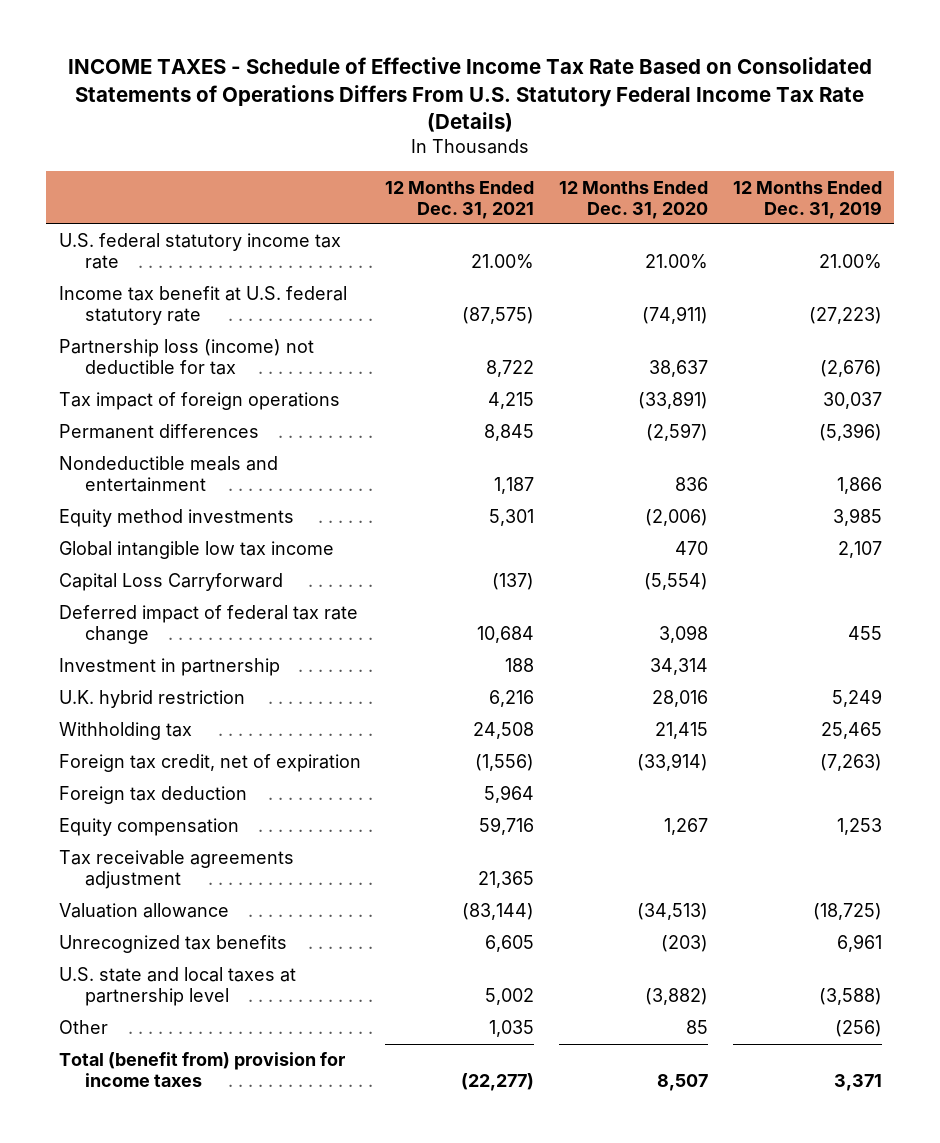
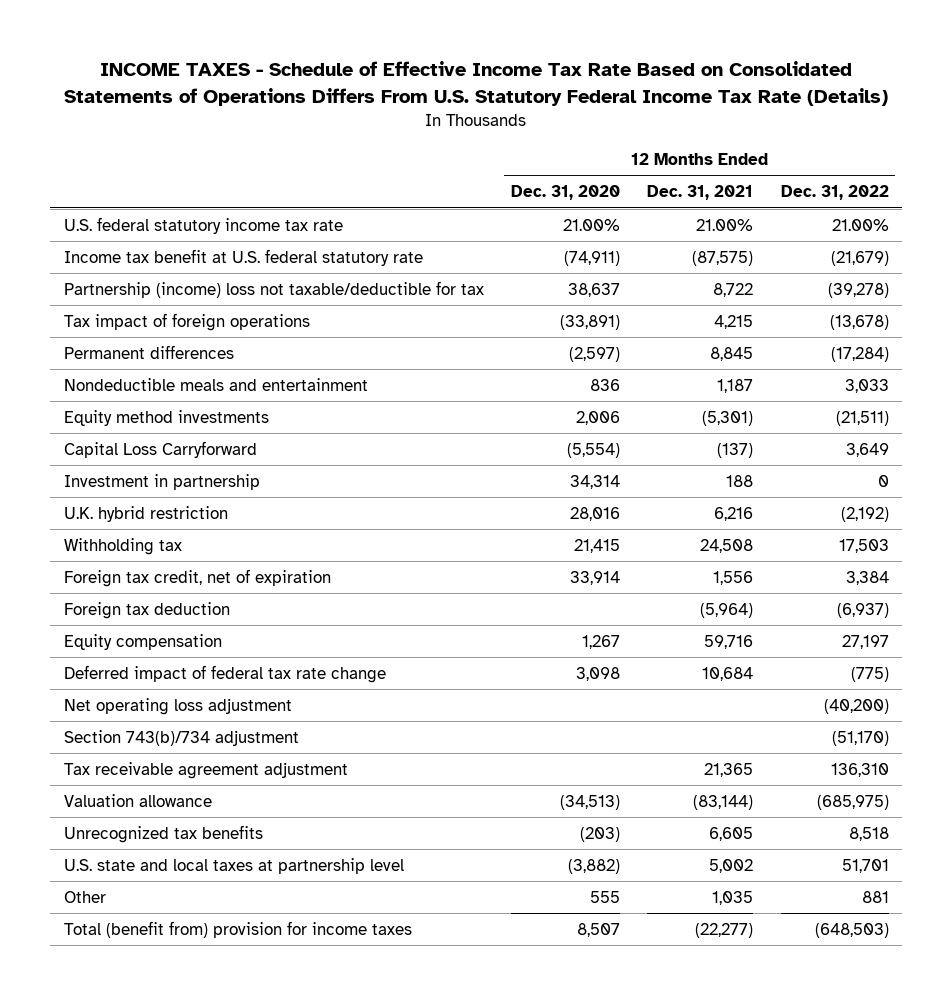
[732,180,882,219] 12 Months Ended Dec. 31, 2019 -> none
none -> [780,185,889,201] Dec. 31, 2022
[58,339,314,376] Partnership loss (income) not deductible for tax -> [63,280,484,298] Partnership (income) loss not taxable/deductible for tax
[58,541,334,560] Global intangible low tax income -> none
[489,509,535,527] 5,301 -> [702,410,754,426] (5,301)
[645,509,709,527] (2,006) -> [575,410,620,425] 2,006
[475,754,535,772] (1,556) -> [713,570,754,585] 1,556
[637,753,709,772] (33,914) -> [569,570,620,585] 33,914
[484,785,535,804] 5,964 -> [700,602,754,618] (5,964)
[58,605,358,645] Deferred impact of federal tax rate change -> [63,664,386,683] Deferred impact of federal tax rate change
none -> [63,697,292,715] Net operating loss adjustment
none -> [63,729,299,746] Section 743(b)/734 adjustment
[58,850,294,890] Tax receivable agreements adjustment -> [63,761,348,779] Tax receivable agreement adjustment
[686,1020,709,1035] 85 -> [589,890,620,903] 555

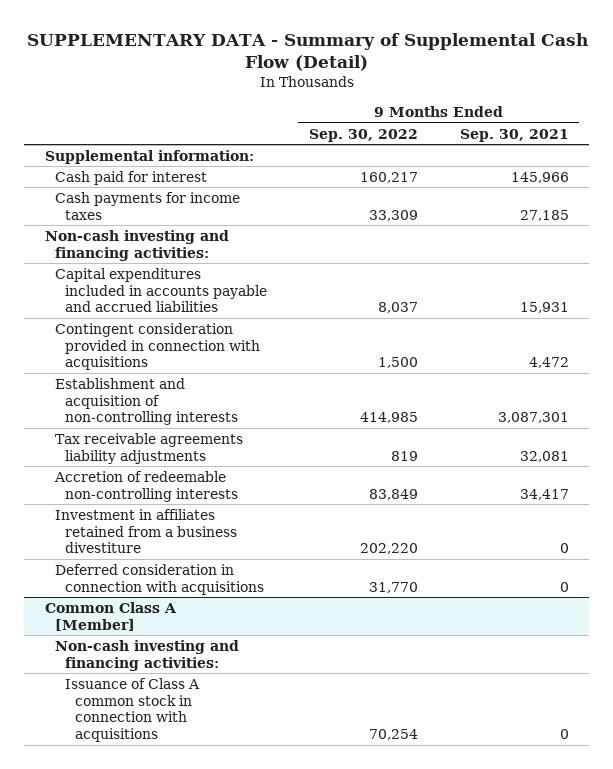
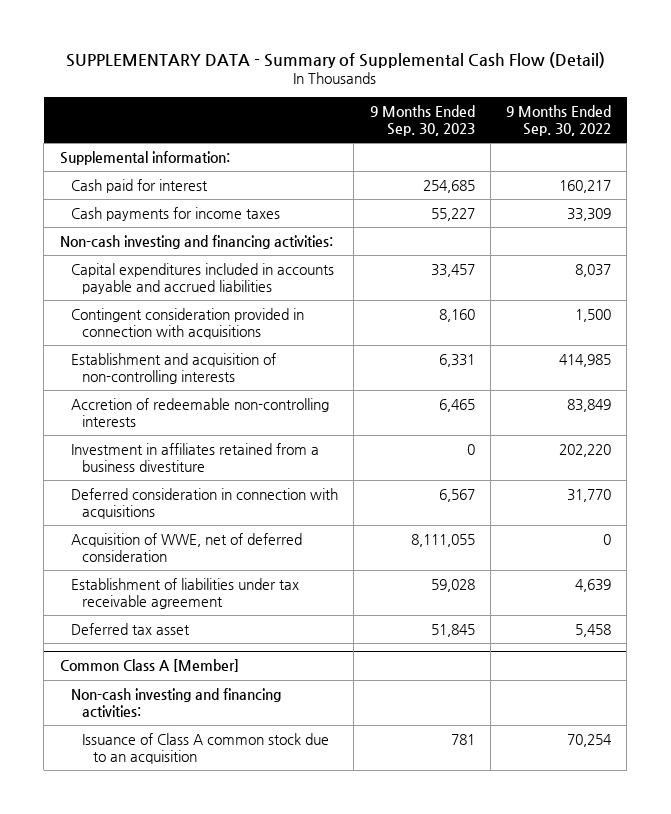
[459,128,569,142] Sep. 30, 2021 -> none
none -> [369,104,475,136] 9 Months Ended Sep. 30, 2023
[54,432,243,464] Tax receivable agreements liability adjustments -> none
none -> [70,532,302,562] Acquisition of WWE, net of deferred consideration
none -> [70,577,299,609] Establishment of liabilities under tax receivable agreement
none -> [70,622,190,635] Deferred tax asset
[65,677,201,743] Issuance of Class A common stock in connection with acquisitions -> [82,732,330,764] Issuance of Class A common stock due to an acquisition

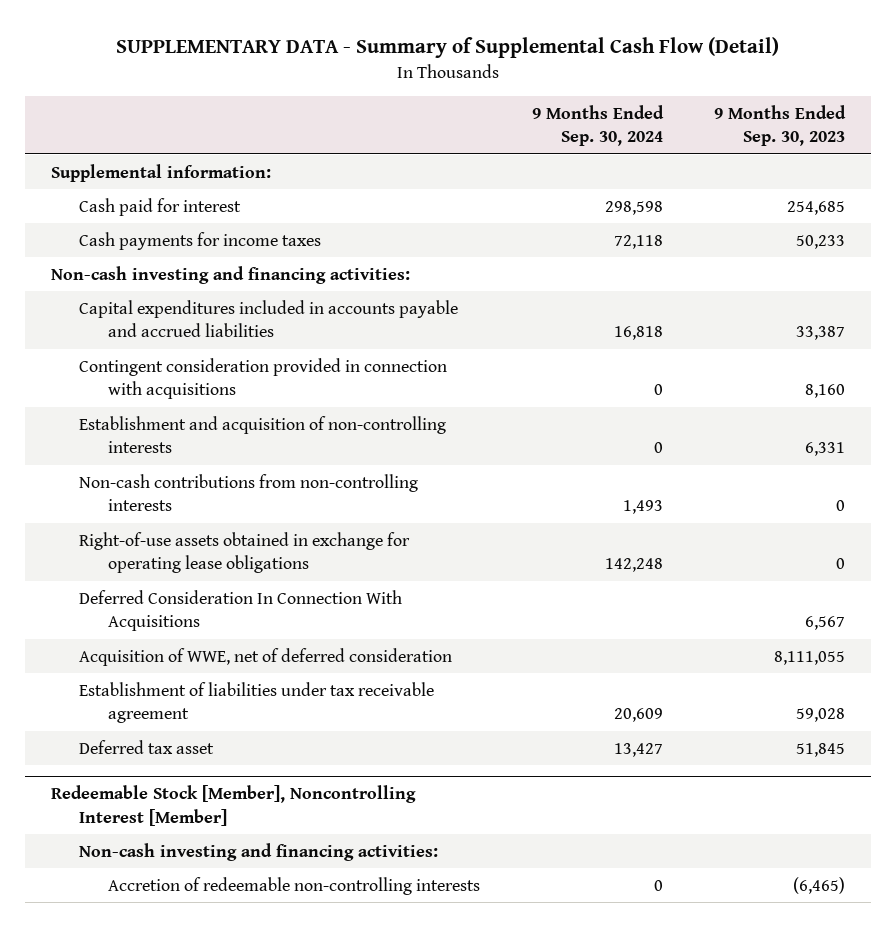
[506,104,612,136] 9 Months Ended Sep. 30, 2022 -> none
none -> [531,104,664,147] 9 Months Ended Sep. 30, 2024
[430,207,475,221] 55,227 -> [796,234,846,249] 50,233
[430,263,475,277] 33,457 -> [796,326,846,341] 33,387
[70,397,329,427] Accretion of redeemable non-controlling interests -> none
[70,442,319,472] Investment in affiliates retained from a business divestiture -> none
none -> [79,473,419,512] Non-cash contributions from non-controlling interests
none -> [79,531,411,574] Right-of-use assets obtained in exchange for operating lease obligations
[70,487,338,519] Deferred consideration in connection with acquisitions -> [79,589,403,632] Deferred Consideration In Connection With Acquisitions
[59,659,239,673] Common Class A [Member] -> none
none -> [50,785,416,827] Redeemable Stock [Member], Noncontrolling Interest [Member]
[82,732,330,764] Issuance of Class A common stock due to an acquisition -> none
none -> [108,876,481,895] Accretion of redeemable non-controlling interests

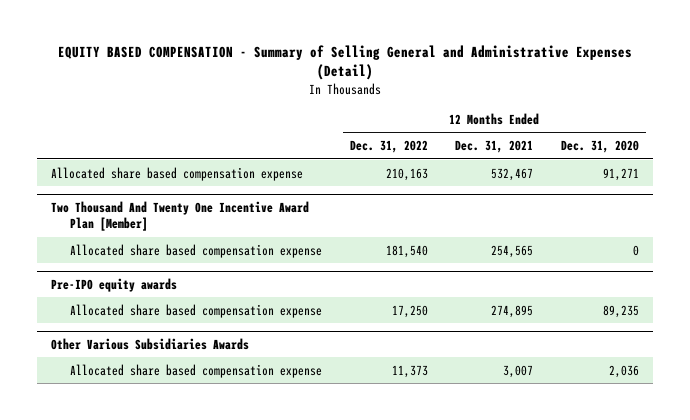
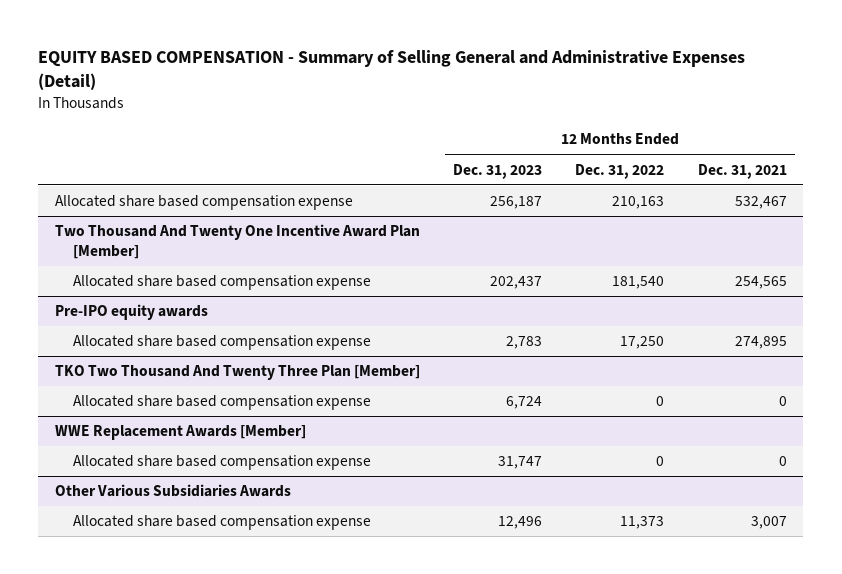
[561,140,640,154] Dec. 31, 2020 -> none
none -> [453,163,543,179] Dec. 31, 2023
none -> [54,365,420,381] TKO Two Thousand And Twenty Three Plan [Member]
none -> [73,395,372,411] Allocated share based compensation expense
none -> [54,425,306,441] WWE Replacement Awards [Member]
none -> [73,455,372,471] Allocated share based compensation expense

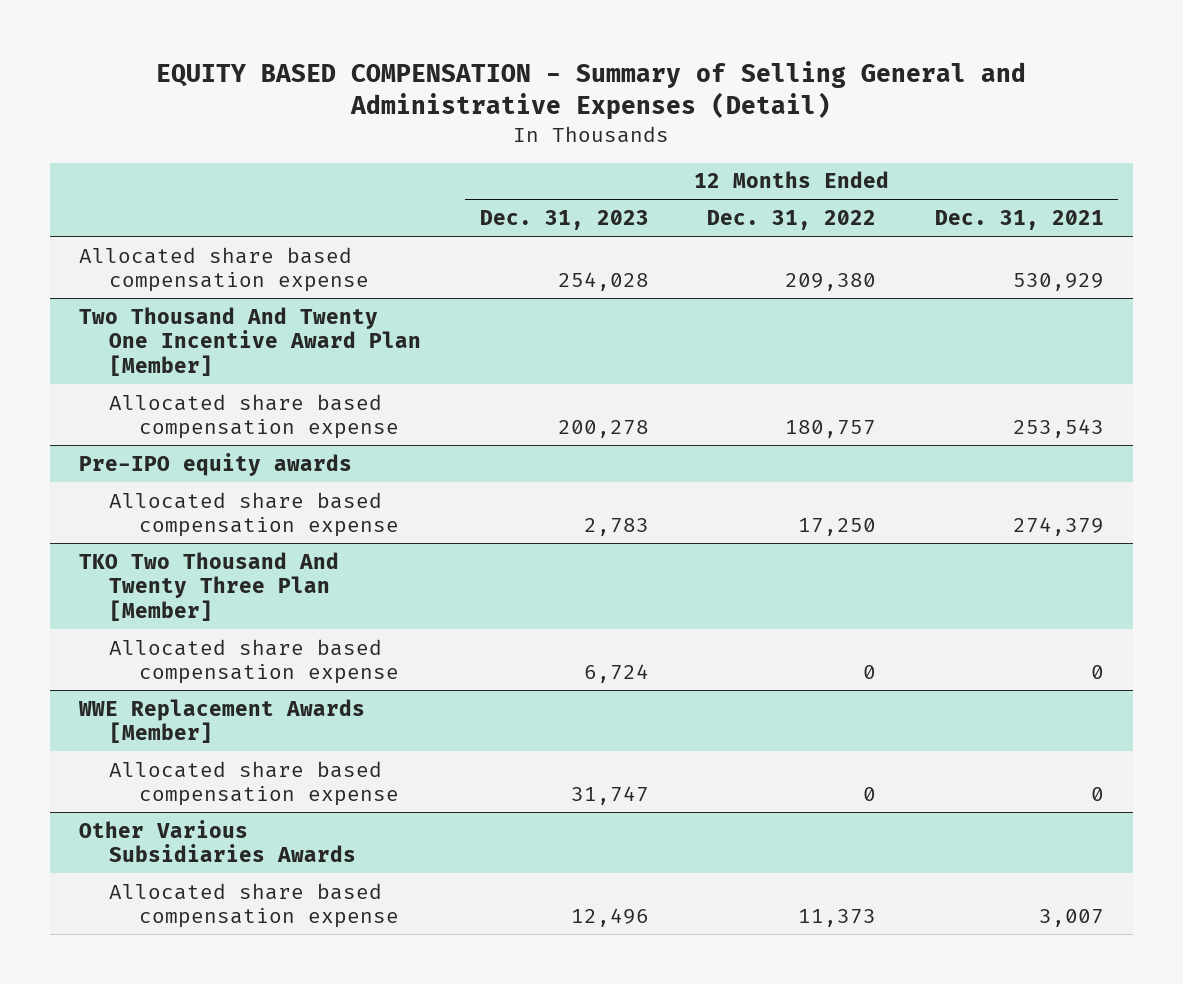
[490,196,543,210] 256,187 -> [557,272,649,292] 254,028
[612,196,665,210] 210,163 -> [785,273,877,292] 209,380
[734,196,787,210] 532,467 -> [1012,273,1104,292] 530,929
[490,276,543,290] 202,437 -> [557,420,649,439] 200,278
[612,276,665,290] 181,540 -> [785,420,877,439] 180,757
[734,276,787,290] 254,565 -> [1012,419,1104,439] 253,543
[734,336,787,350] 274,895 -> [1012,517,1104,537] 274,379

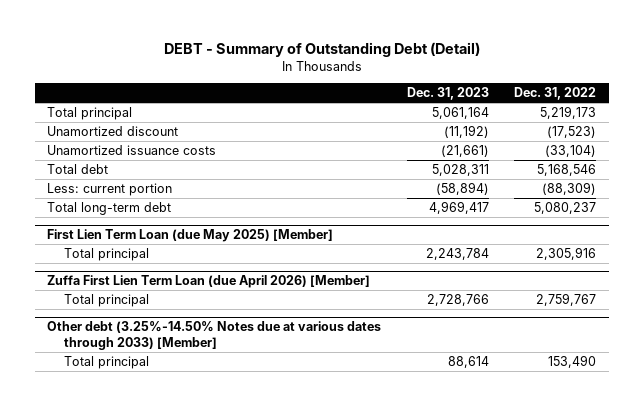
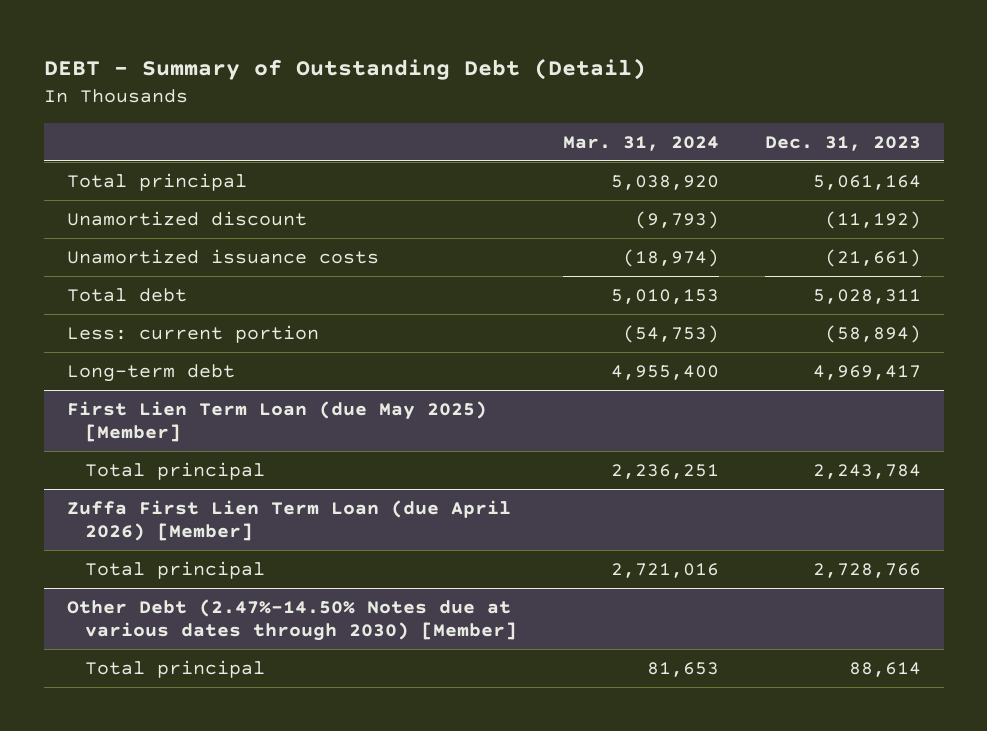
[513,87,596,101] Dec. 31, 2022 -> none
none -> [562,135,719,151] Mar. 31, 2024
[47,202,172,216] Total long-term debt -> [66,364,235,383] Long-term debt
[47,321,382,351] Other debt (3.25%-14.50% Notes due at various dates through 2033) [Member] -> [66,599,517,642] Other Debt (2.47%-14.50% Notes due at various dates through 2030) [Member]

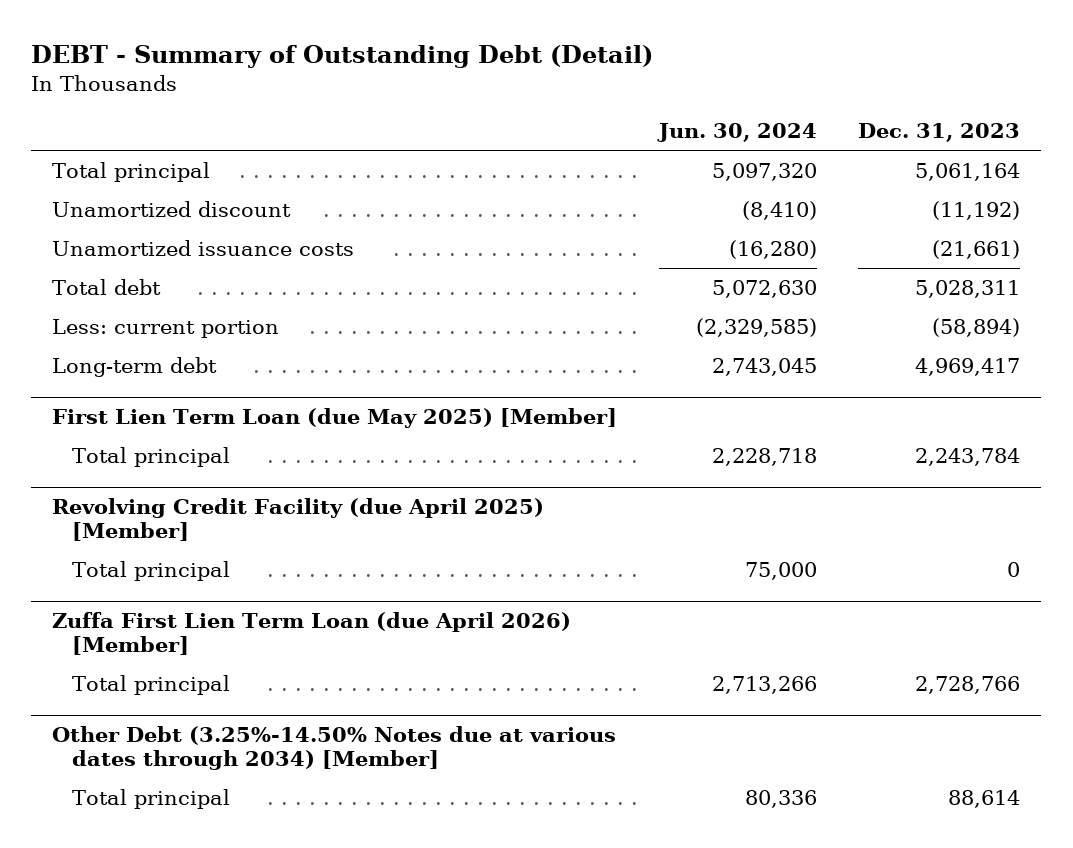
[562,135,719,151] Mar. 31, 2024 -> none
none -> [656,123,817,143] Jun. 30, 2024
none -> [52,497,545,542] Revolving Credit Facility (due April 2025) [Member]
none -> [72,560,231,581] Total principal
[66,599,517,642] Other Debt (2.47%-14.50% Notes due at various dates through 2030) [Member] -> [52,725,617,771] Other Debt (3.25%-14.50% Notes due at various dates through 2034) [Member]

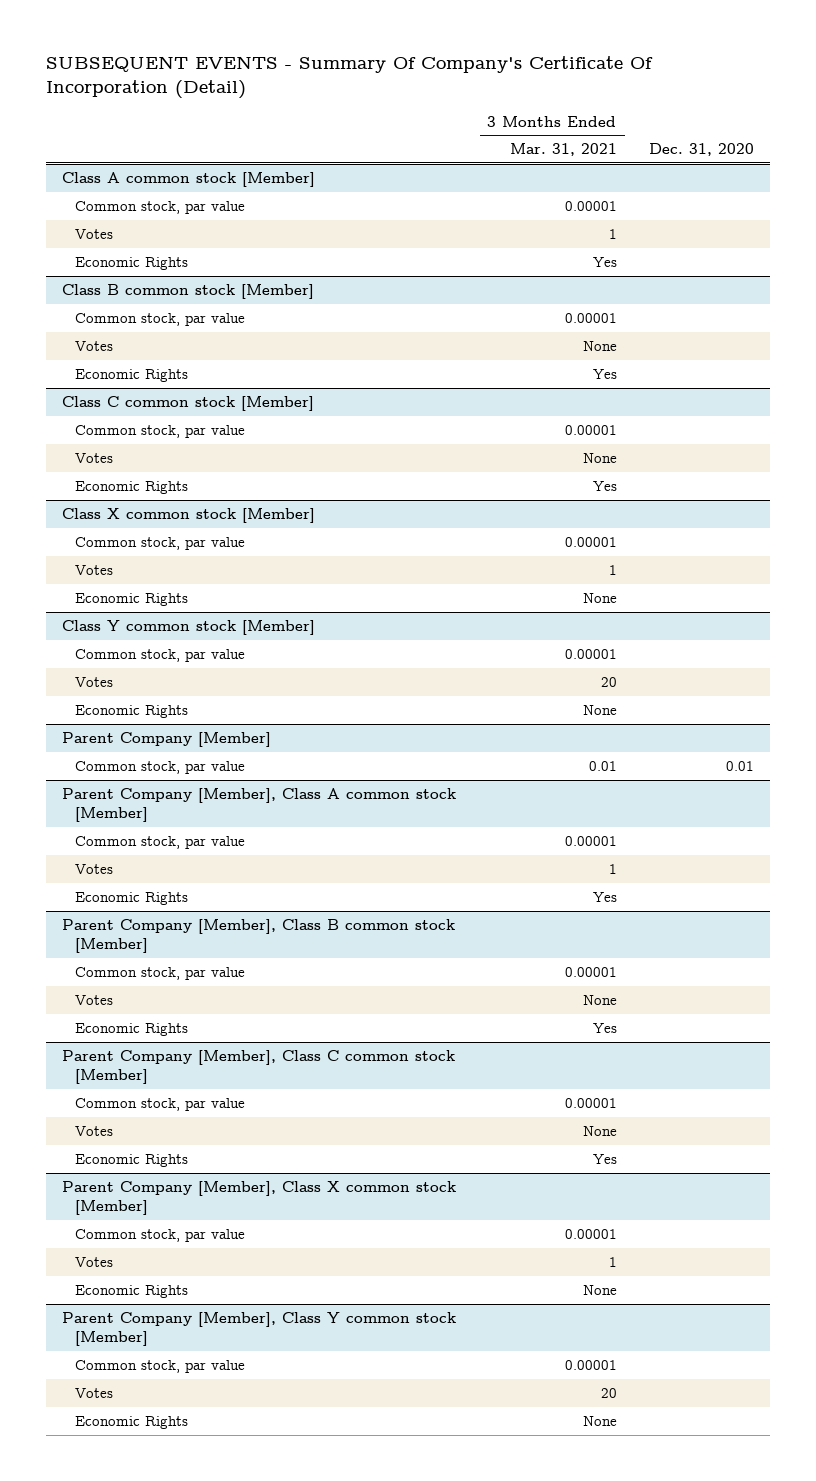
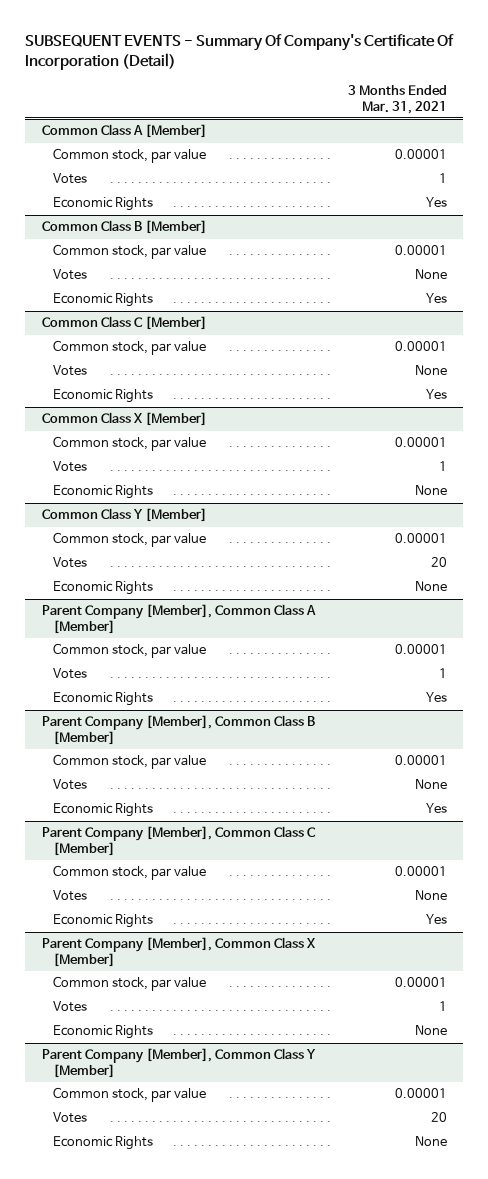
[648,143,754,157] Dec. 31, 2020 -> none
[61,171,315,187] Class A common stock [Member] -> [41,124,207,139] Common Class A [Member]
[61,283,314,299] Class B common stock [Member] -> [41,220,207,235] Common Class B [Member]
[61,395,314,411] Class C common stock [Member] -> [41,316,207,331] Common Class C [Member]
[61,507,315,523] Class X common stock [Member] -> [41,412,207,427] Common Class X [Member]
[61,619,315,635] Class Y common stock [Member] -> [41,508,207,523] Common Class Y [Member]
[61,731,271,747] Parent Company [Member] -> none
[75,760,246,774] Common stock, par value -> none
[61,787,456,823] Parent Company [Member], Class A common stock [Member] -> [41,604,316,634] Parent Company [Member], Common Class A [Member]
[61,918,455,954] Parent Company [Member], Class B common stock [Member] -> [41,715,315,745] Parent Company [Member], Common Class B [Member]
[61,1049,455,1085] Parent Company [Member], Class C common stock [Member] -> [41,826,316,856] Parent Company [Member], Common Class C [Member]
[61,1180,456,1216] Parent Company [Member], Class X common stock [Member] -> [41,937,316,967] Parent Company [Member], Common Class X [Member]
[61,1311,456,1347] Parent Company [Member], Class Y common stock [Member] -> [41,1048,316,1078] Parent Company [Member], Common Class Y [Member]

